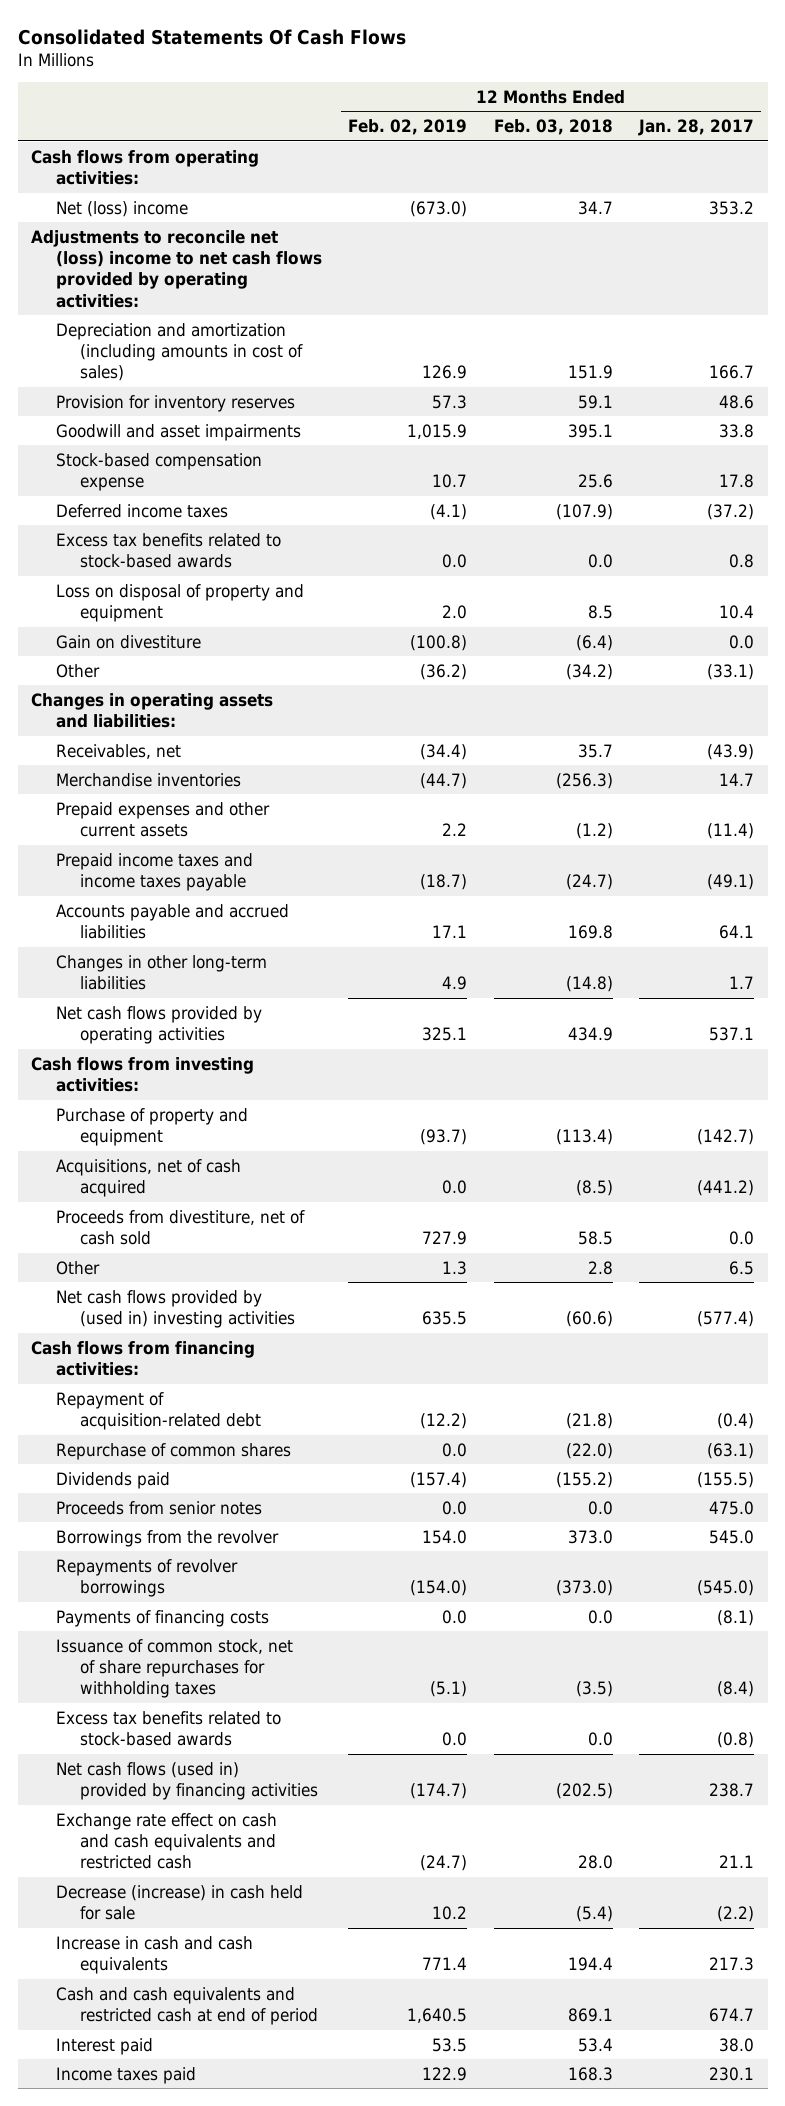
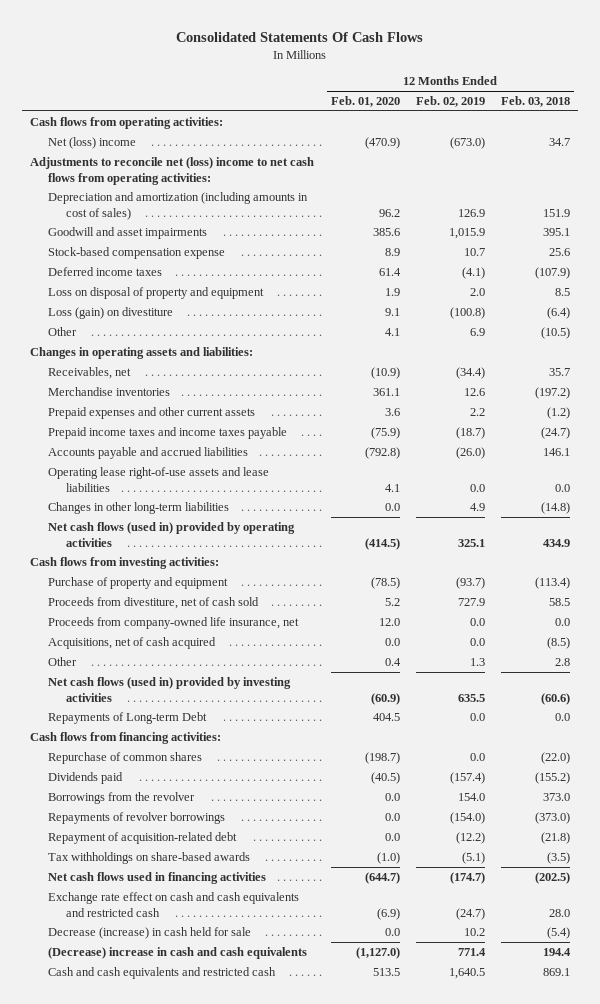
[638,119,755,137] Jan. 28, 2017 -> none
none -> [330,96,400,108] Feb. 01, 2020
[31,229,322,308] Adjustments to reconcile net (loss) income to net cash flows provided by operating activities: -> [30,156,315,185] Adjustments to reconcile net (loss) income to net cash flows from operating activities:
[55,394,295,412] Provision for inventory reserves -> none
[55,532,281,568] Excess tax benefits related to stock-based awards -> none
[55,634,201,649] Gain on divestiture -> [48,306,174,319] Loss (gain) on divestiture
[420,663,468,680] (36.2) -> [469,327,485,336] 6.9
[565,663,613,680] (34.2) -> [540,326,570,339] (10.5)
[420,772,468,789] (44.7) -> [463,387,485,396] 12.6
[555,772,613,789] (256.3) -> [534,386,570,399] (197.2)
[432,924,468,938] 17.1 -> [455,446,485,459] (26.0)
[567,924,613,939] 169.8 -> [542,447,570,456] 146.1
none -> [48,466,270,492] Operating lease right-of-use assets and lease liabilities
[55,1005,262,1044] Net cash flows provided by operating activities -> [48,521,296,547] Net cash flows (used in) provided by operating activities
none -> [48,616,300,629] Proceeds from company-owned life insurance, net
[55,1158,241,1197] Acquisitions, net of cash acquired -> [48,636,217,649] Acquisitions, net of cash acquired
[55,1289,295,1328] Net cash flows provided by (used in) investing activities -> [48,676,292,702] Net cash flows (used in) provided by investing activities
none -> [48,711,208,724] Repayments of Long-term Debt
[55,1500,262,1515] Proceeds from senior notes -> none
[55,1609,269,1627] Payments of financing costs -> none
[55,1710,281,1746] Excess tax benefits related to stock-based awards -> none
[55,1391,261,1430] Repayment of acquisition-related debt -> [48,831,238,844] Repayment of acquisition-related debt
[55,1638,293,1699] Issuance of common stock, net of share repurchases for withholding taxes -> [48,851,251,864] Tax withholdings on share-based awards
[55,1761,318,1800] Net cash flows (used in) provided by financing activities -> [48,871,267,884] Net cash flows used in financing activities
[55,2037,153,2055] Interest paid -> none
[55,2066,196,2084] Income taxes paid -> none
[55,1935,253,1974] Increase in cash and cash equivalents -> [48,946,308,959] (Decrease) increase in cash and cash equivalents
[55,1986,318,2025] Cash and cash equivalents and restricted cash at end of period -> [48,966,277,979] Cash and cash equivalents and restricted cash

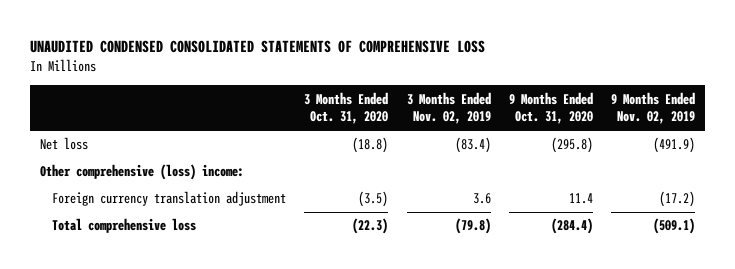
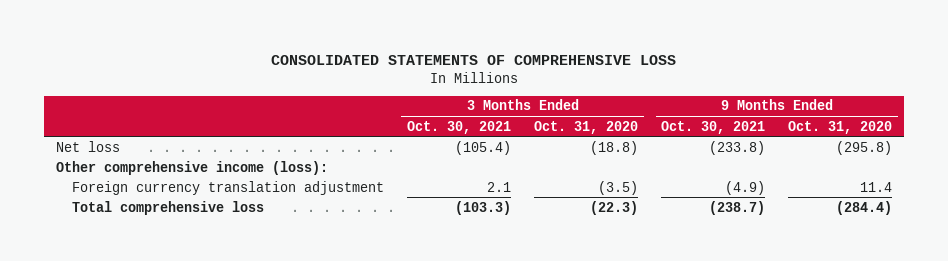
[30,40,486,54] UNAUDITED CONDENSED CONSOLIDATED STATEMENTS OF COMPREHENSIVE LOSS -> [271,54,677,65] CONSOLIDATED STATEMENTS OF COMPREHENSIVE LOSS
[406,91,491,125] 3 Months Ended Nov. 02, 2019 -> none
[611,91,696,125] 9 Months Ended Nov. 02, 2019 -> none
none -> [407,120,512,134] Oct. 30, 2021
none -> [661,120,766,134] Oct. 30, 2021
[39,164,244,181] Other comprehensive (loss) income: -> [55,160,328,175] Other comprehensive income (loss):

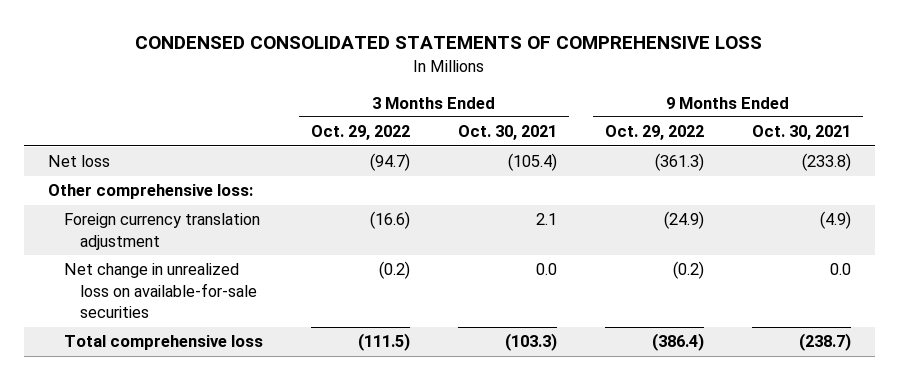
[271,54,677,65] CONSOLIDATED STATEMENTS OF COMPREHENSIVE LOSS -> [135,36,763,50] CONDENSED CONSOLIDATED STATEMENTS OF COMPREHENSIVE LOSS
[534,120,639,134] Oct. 31, 2020 -> none
[788,120,893,134] Oct. 31, 2020 -> none
none -> [310,125,410,141] Oct. 29, 2022
none -> [604,125,704,141] Oct. 29, 2022
[55,160,328,175] Other comprehensive income (loss): -> [47,184,253,200] Other comprehensive loss:
none -> [63,263,257,319] Net change in unrealized loss on available-for-sale securities

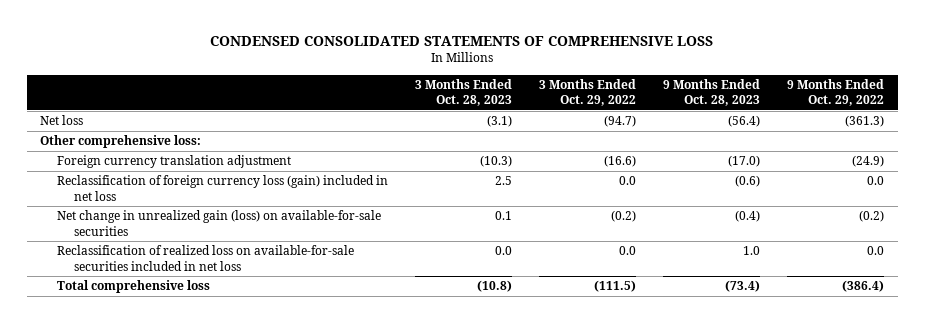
[457,125,557,141] Oct. 30, 2021 -> none
[751,125,851,141] Oct. 30, 2021 -> none
none -> [415,78,513,107] 3 Months Ended Oct. 28, 2023
none -> [663,78,761,107] 9 Months Ended Oct. 28, 2023
none -> [57,175,389,201] Reclassification of foreign currency loss (gain) included in net loss
[63,263,257,319] Net change in unrealized loss on available-for-sale securities -> [57,210,382,236] Net change in unrealized gain (loss) on available-for-sale securities
none -> [57,245,355,271] Reclassification of realized loss on available-for-sale securities included in net loss

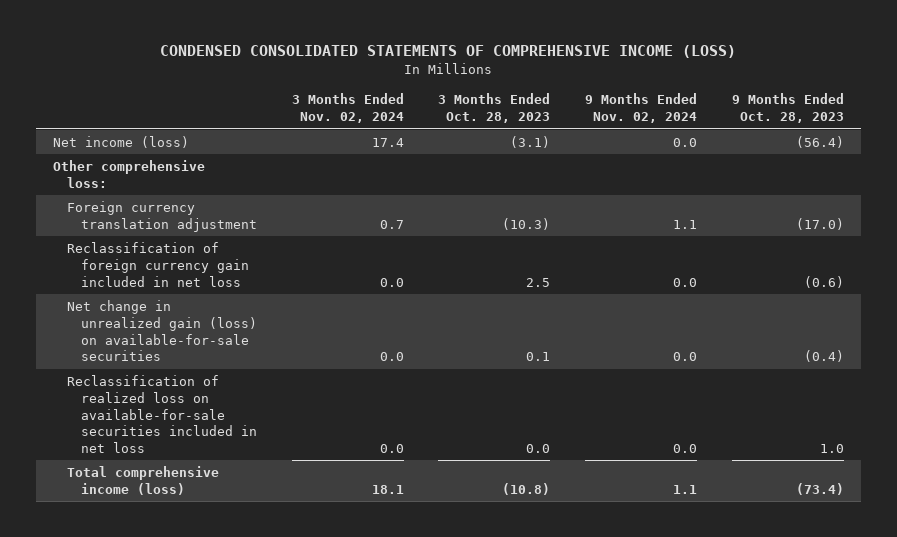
[210,35,714,46] CONDENSED CONSOLIDATED STATEMENTS OF COMPREHENSIVE LOSS -> [160,45,737,59] CONDENSED CONSOLIDATED STATEMENTS OF COMPREHENSIVE INCOME (LOSS)
[539,78,637,107] 3 Months Ended Oct. 29, 2022 -> none
[787,78,885,107] 9 Months Ended Oct. 29, 2022 -> none
none -> [291,93,404,124] 3 Months Ended Nov. 02, 2024
none -> [585,93,698,124] 9 Months Ended Nov. 02, 2024
[40,115,84,126] Net loss -> [53,136,190,149] Net income (loss)
[57,175,389,201] Reclassification of foreign currency loss (gain) included in net loss -> [67,242,249,287] Reclassification of foreign currency gain included in net loss
[57,280,211,294] Total comprehensive loss -> [67,466,220,495] Total comprehensive income (loss)

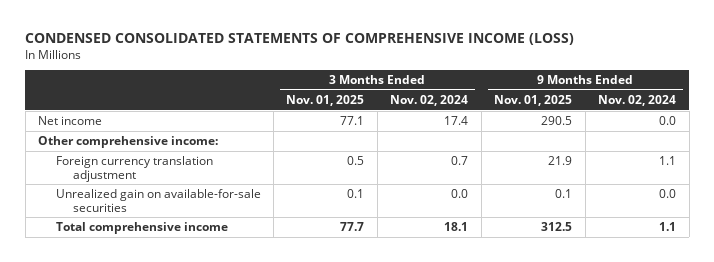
[438,93,551,124] 3 Months Ended Oct. 28, 2023 -> none
[731,93,844,124] 9 Months Ended Oct. 28, 2023 -> none
none -> [286,94,365,106] Nov. 01, 2025
none -> [494,94,573,106] Nov. 01, 2025
[53,136,190,149] Net income (loss) -> [37,115,102,125] Net income
[53,160,206,188] Other comprehensive loss: -> [37,135,218,148] Other comprehensive income:
[67,242,249,287] Reclassification of foreign currency gain included in net loss -> none
[67,375,257,454] Reclassification of realized loss on available-for-sale securities included in net loss -> none
[67,300,257,362] Net change in unrealized gain (loss) on available-for-sale securities -> [55,188,261,212] Unrealized gain on available-for-sale securities
[67,466,220,495] Total comprehensive income (loss) -> [55,221,228,234] Total comprehensive income

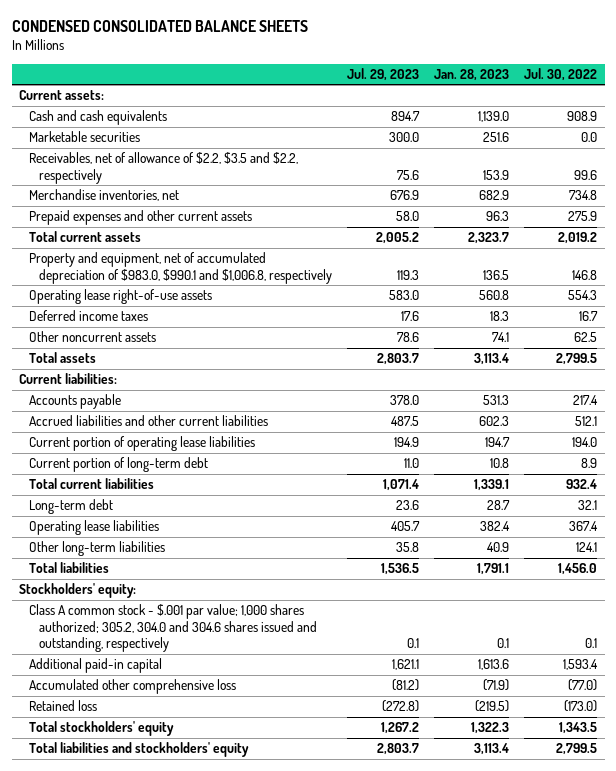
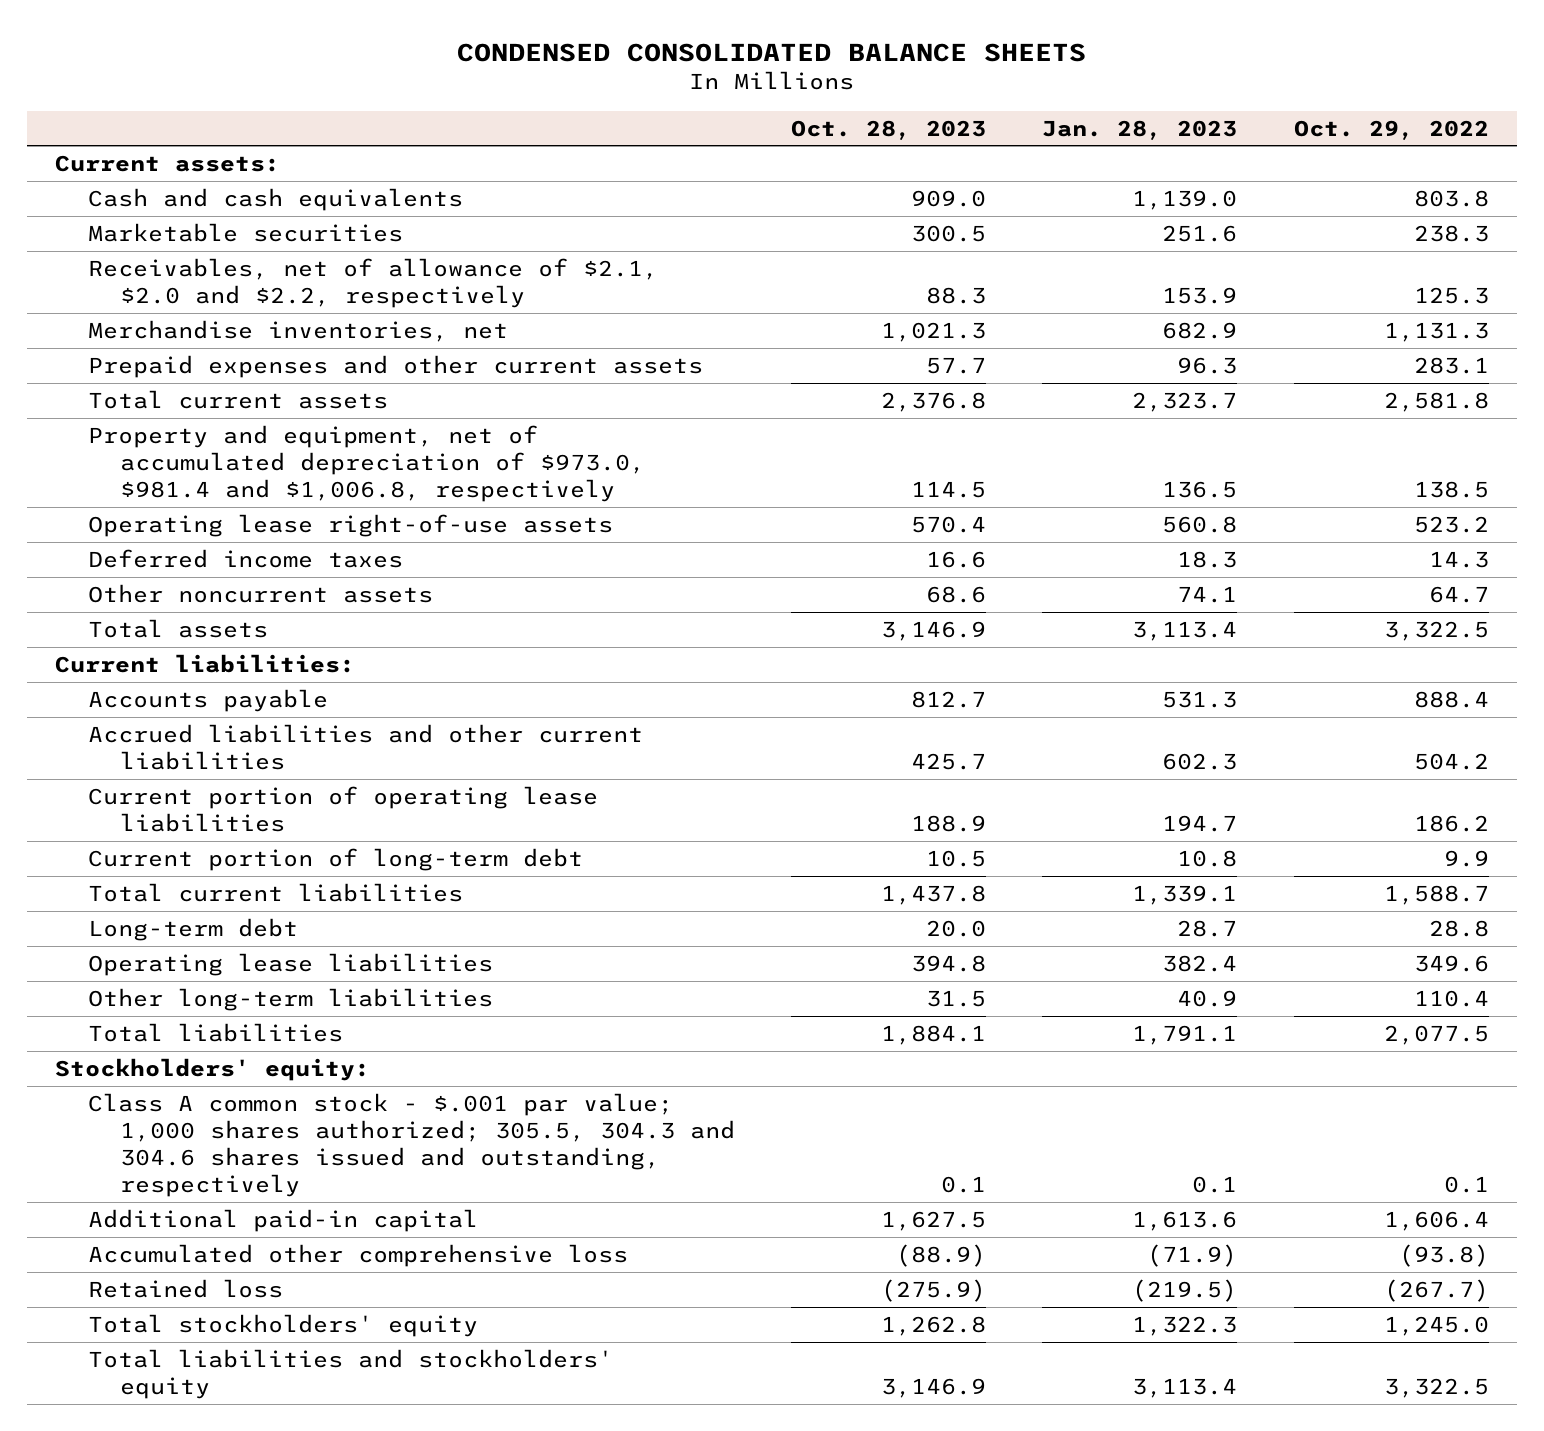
[347,67,420,81] Jul. 29, 2023 -> none
[524,67,598,81] Jul. 30, 2022 -> none
none -> [790,119,986,140] Oct. 28, 2023
none -> [1293,119,1489,140] Oct. 29, 2022
[29,152,299,184] Receivables, net of allowance of $2.2, $3.5 and $2.2, respectively -> [87,257,658,308] Receivables, net of allowance of $2.1, $2.0 and $2.2, respectively
[29,252,333,284] Property and equipment, net of accumulated depreciation of $983.0, $990.1 and $1,006.8, respectively -> [87,424,645,502] Property and equipment, net of accumulated depreciation of $973.0, $981.4 and $1,006.8, respectively
[29,604,318,653] Class A common stock - $.001 par value; 1,000 shares authorized; 305.2, 304.0 and 304.6 shares issued and outstanding, respectively -> [87,1092,735,1197] Class A common stock - $.001 par value; 1,000 shares authorized; 305.5, 304.3 and 304.6 shares issued and outstanding, respectively

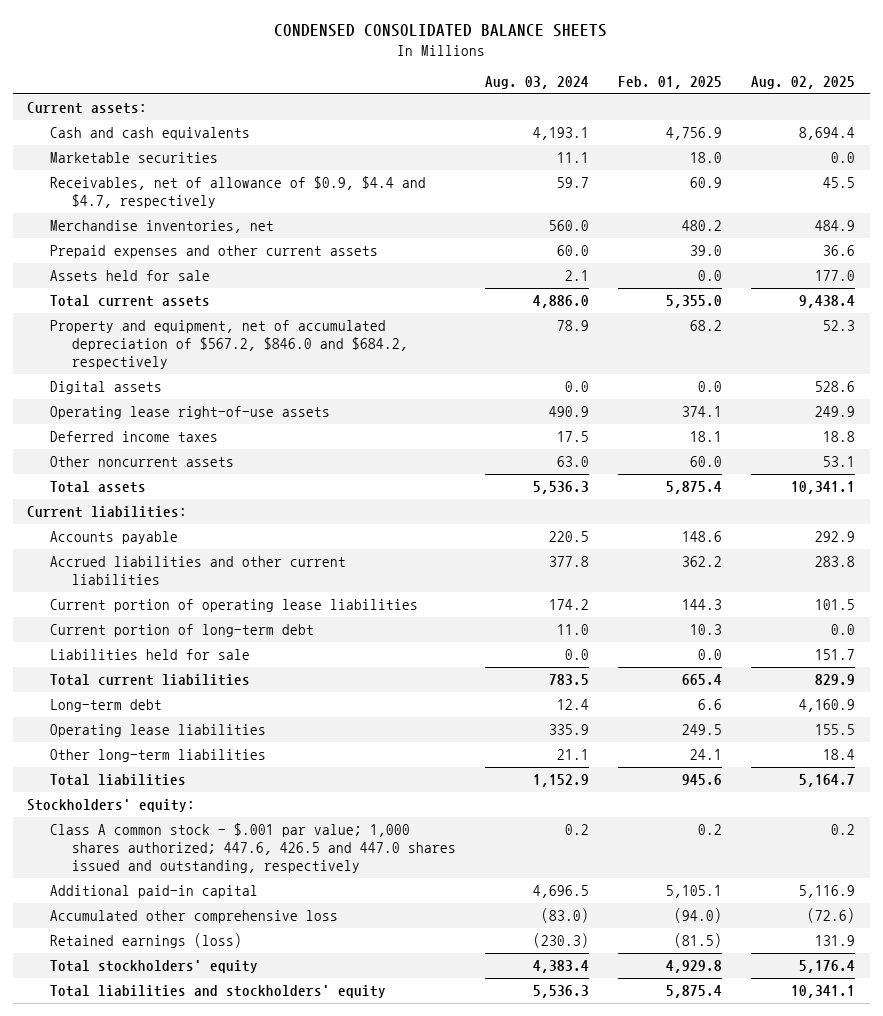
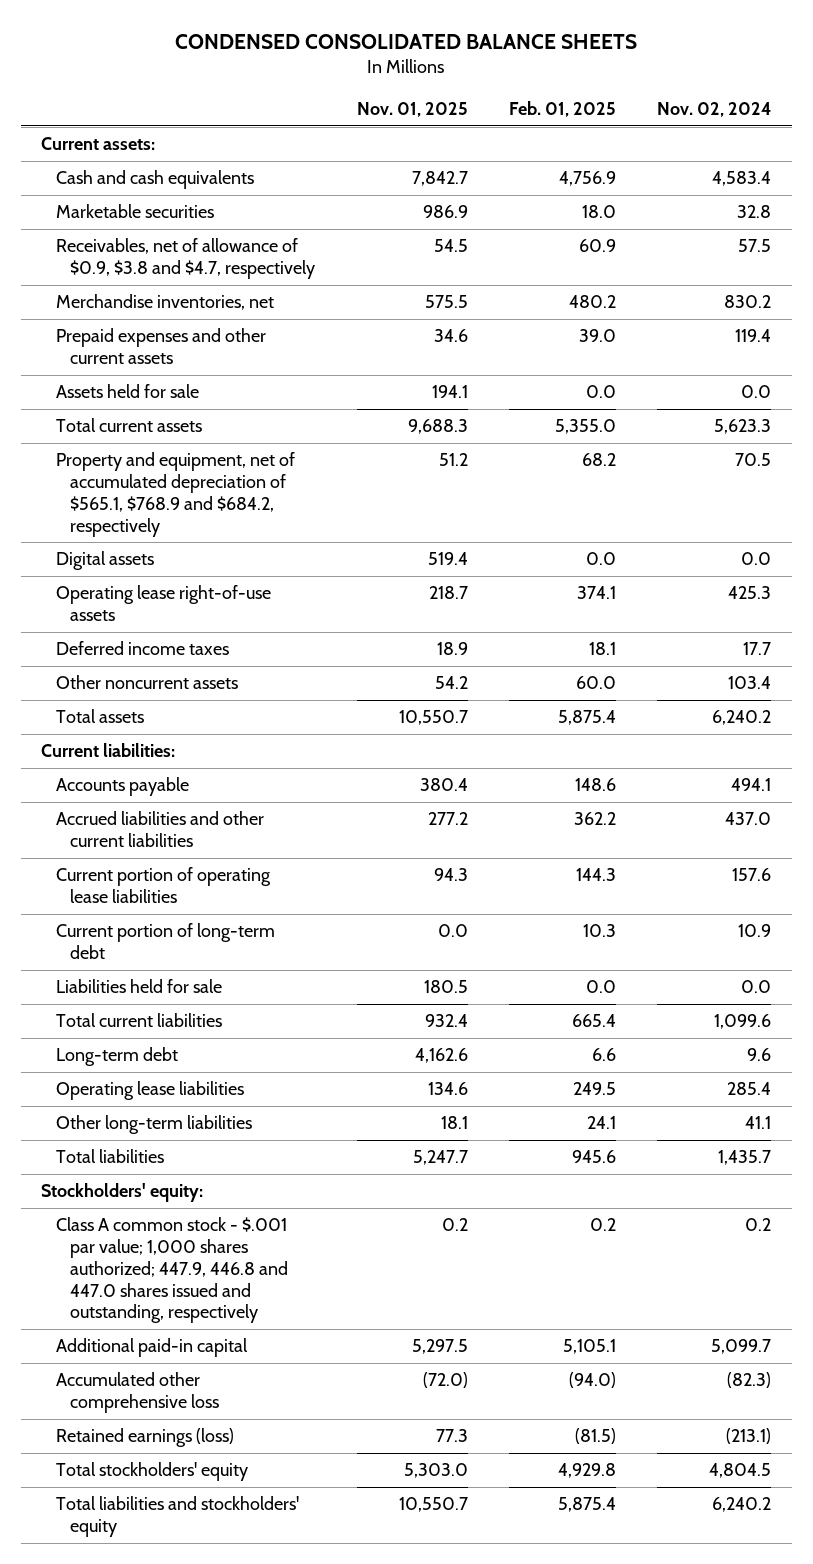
[485,75,590,89] Aug. 03, 2024 -> none
[751,75,856,89] Aug. 02, 2025 -> none
none -> [356,102,468,118] Nov. 01, 2025
none -> [657,102,772,118] Nov. 02, 2024
[49,175,426,209] Receivables, net of allowance of $0.9, $4.4 and $4.7, respectively -> [55,238,316,280] Receivables, net of allowance of $0.9, $3.8 and $4.7, respectively
[49,319,409,370] Property and equipment, net of accumulated depreciation of $567.2, $846.0 and $684.2, respectively -> [55,452,295,537] Property and equipment, net of accumulated depreciation of $565.1, $768.9 and $684.2, respectively
[49,822,457,874] Class A common stock - $.001 par value; 1,000 shares authorized; 447.6, 426.5 and 447.0 shares issued and outstanding, respectively -> [55,1217,289,1324] Class A common stock - $.001 par value; 1,000 shares authorized; 447.9, 446.8 and 447.0 shares issued and outstanding, respectively

